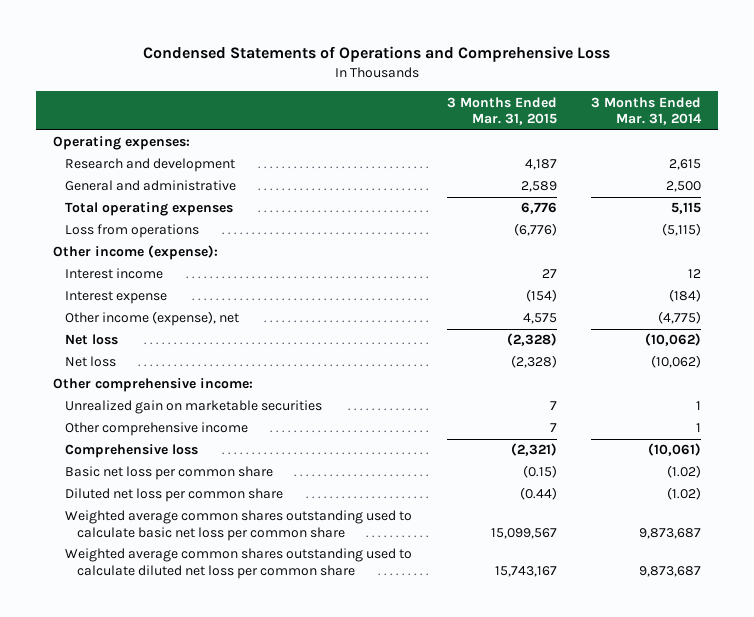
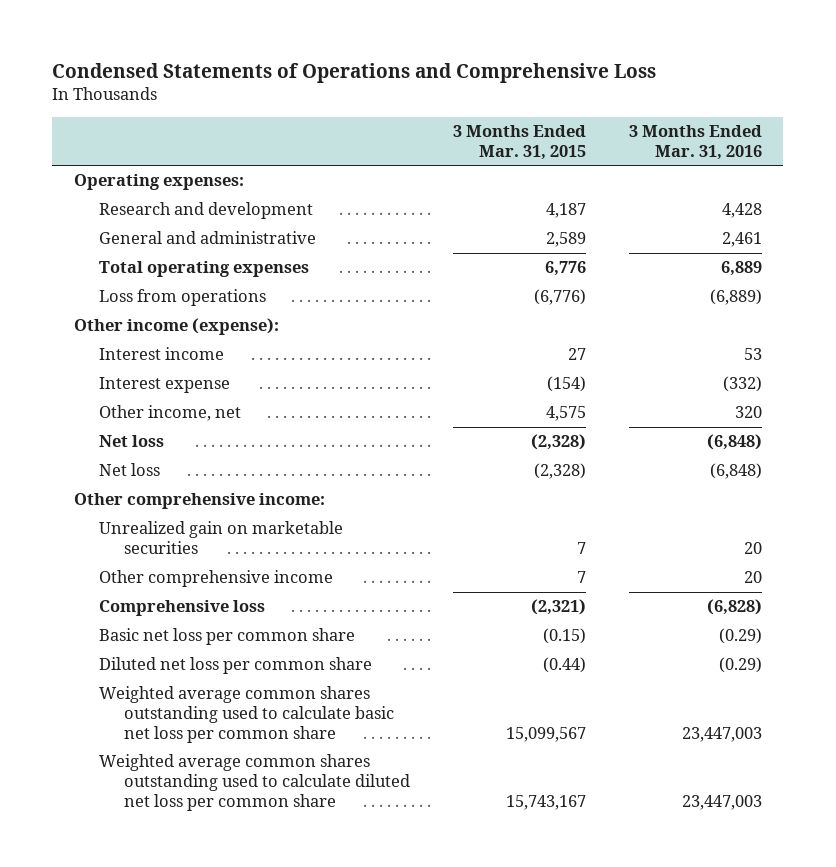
[591,96,703,126] 3 Months Ended Mar. 31, 2014 -> none
none -> [628,124,762,160] 3 Months Ended Mar. 31, 2016
[65,311,240,327] Other income (expense), net -> [98,405,241,422] Other income, net

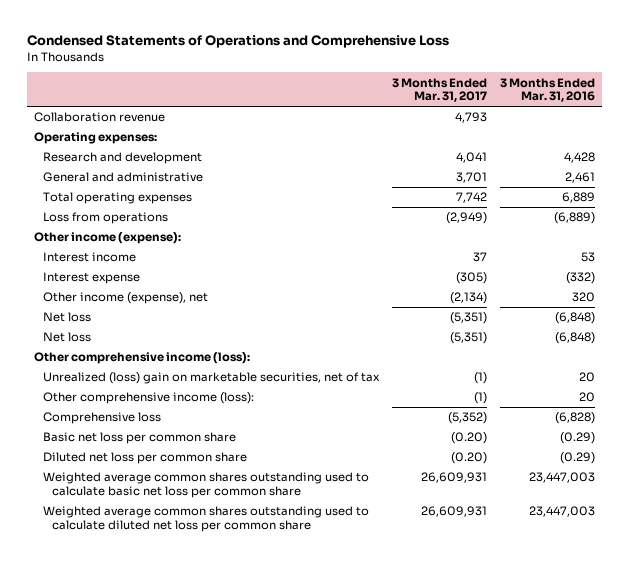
[452,124,586,160] 3 Months Ended Mar. 31, 2015 -> none
none -> [392,77,488,103] 3 Months Ended Mar. 31, 2017
none -> [33,112,165,123] Collaboration revenue
[98,405,241,422] Other income, net -> [43,292,209,305] Other income (expense), net
[73,493,325,510] Other comprehensive income: -> [33,352,250,365] Other comprehensive income (loss):
[98,521,343,555] Unrealized gain on marketable securities -> [43,372,381,385] Unrealized (loss) gain on marketable securities, net of tax
[98,570,333,588] Other comprehensive income -> [43,392,255,405] Other comprehensive income (loss):

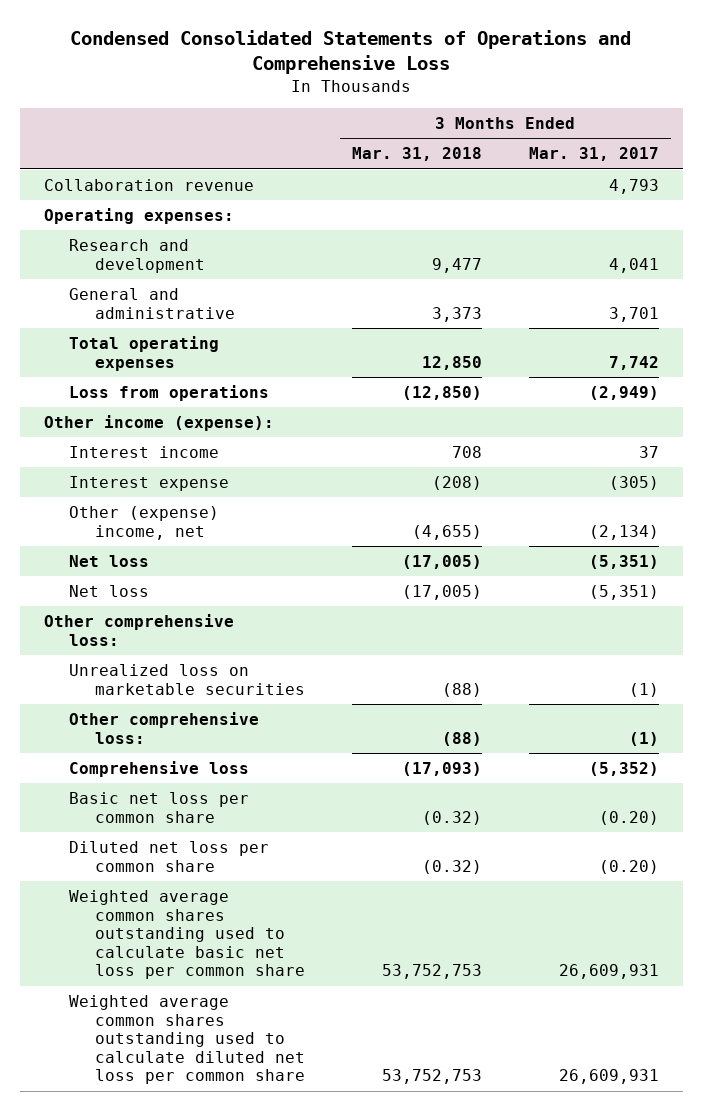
[27,35,450,49] Condensed Statements of Operations and Comprehensive Loss -> [70,30,632,75] Condensed Consolidated Statements of Operations and Comprehensive Loss
[500,77,596,103] 3 Months Ended Mar. 31, 2016 -> none
none -> [351,147,482,162] Mar. 31, 2018
[43,292,209,305] Other income (expense), net -> [69,506,220,540] Other (expense) income, net
[33,352,250,365] Other comprehensive income (loss): -> [43,614,234,646] Other comprehensive loss:
[43,372,381,385] Unrealized (loss) gain on marketable securities, net of tax -> [69,664,305,695] Unrealized loss on marketable securities
[43,392,255,405] Other comprehensive income (loss): -> [69,712,260,744] Other comprehensive loss:

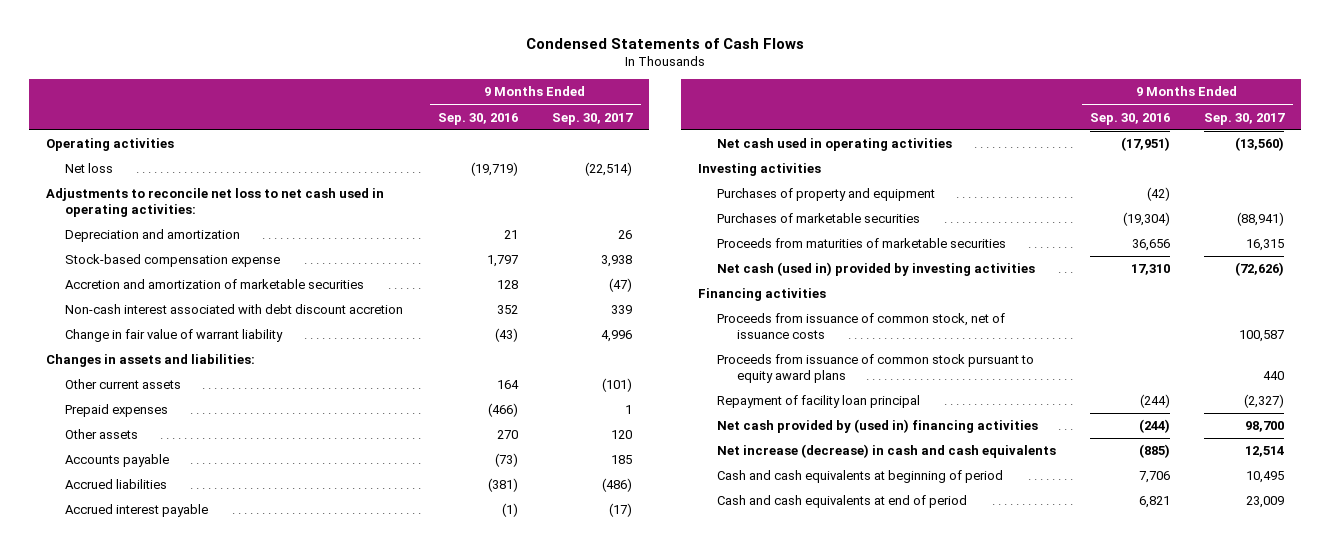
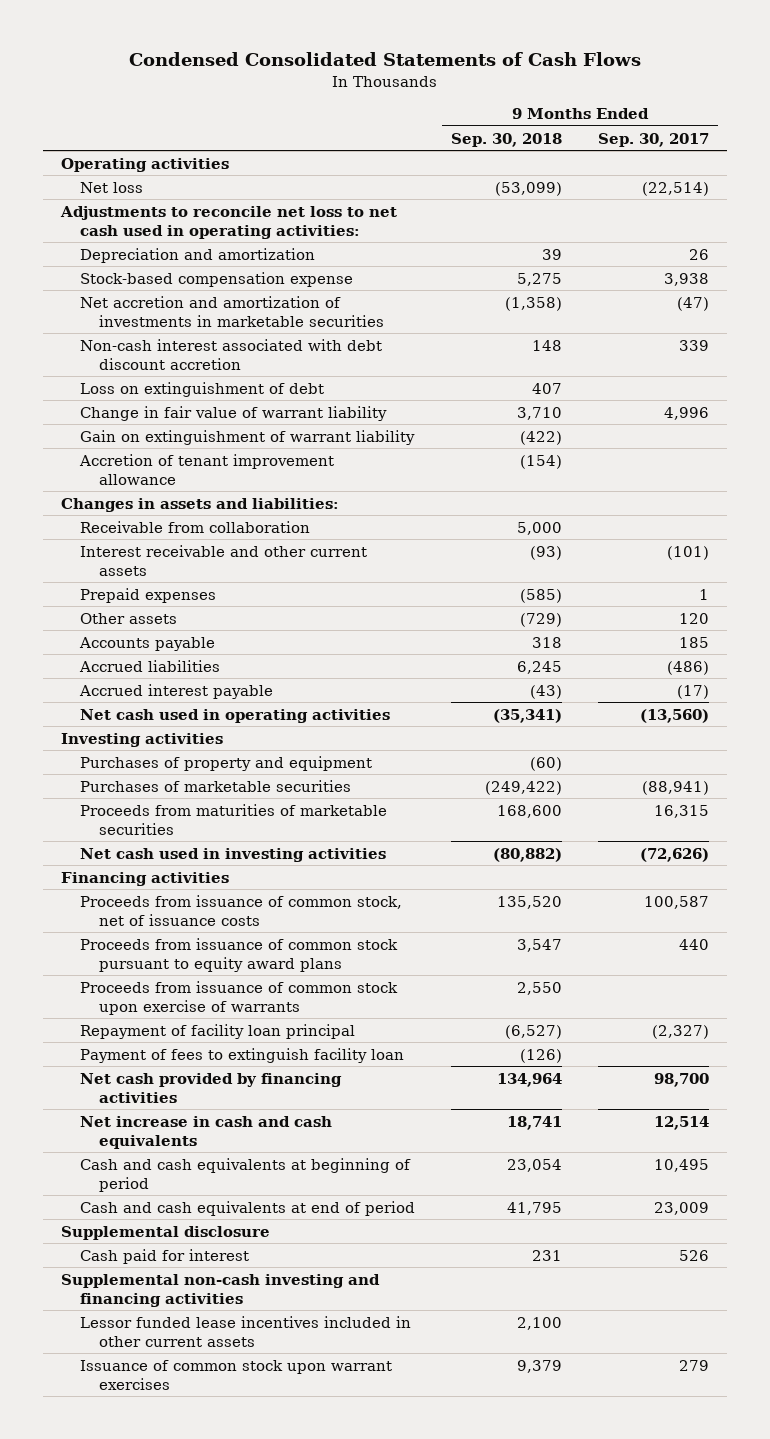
[526,38,805,50] Condensed Statements of Cash Flows -> [128,52,641,67] Condensed Consolidated Statements of Cash Flows
[438,112,519,125] Sep. 30, 2016 -> none
none -> [450,132,562,147] Sep. 30, 2018
[65,279,365,290] Accretion and amortization of marketable securities -> [79,295,384,327] Net accretion and amortization of investments in marketable securities
none -> [79,381,324,397] Loss on extinguishment of debt
none -> [79,429,415,445] Gain on extinguishment of warrant liability
none -> [78,453,334,485] Accretion of tenant improvement allowance
none -> [79,520,310,533] Receivable from collaboration
[65,379,182,390] Other current assets -> [79,544,367,576] Interest receivable and other current assets
[717,262,1036,277] Net cash (used in) provided by investing activities -> [79,847,386,862] Net cash used in investing activities
none -> [79,980,398,1015] Proceeds from issuance of common stock upon exercise of warrants
none -> [79,1047,404,1063] Payment of fees to extinguish facility loan
[717,419,1039,434] Net cash provided by (used in) financing activities -> [79,1072,342,1103] Net cash provided by financing activities
[717,444,1057,459] Net increase (decrease) in cash and cash equivalents -> [79,1115,332,1149] Net increase in cash and cash equivalents
none -> [60,1225,270,1240] Supplemental disclosure
none -> [79,1248,249,1264] Cash paid for interest
none -> [60,1273,380,1307] Supplemental non-cash investing and financing activities
none -> [79,1315,411,1347] Lessor funded lease incentives included in other current assets
none -> [79,1359,392,1390] Issuance of common stock upon warrant exercises

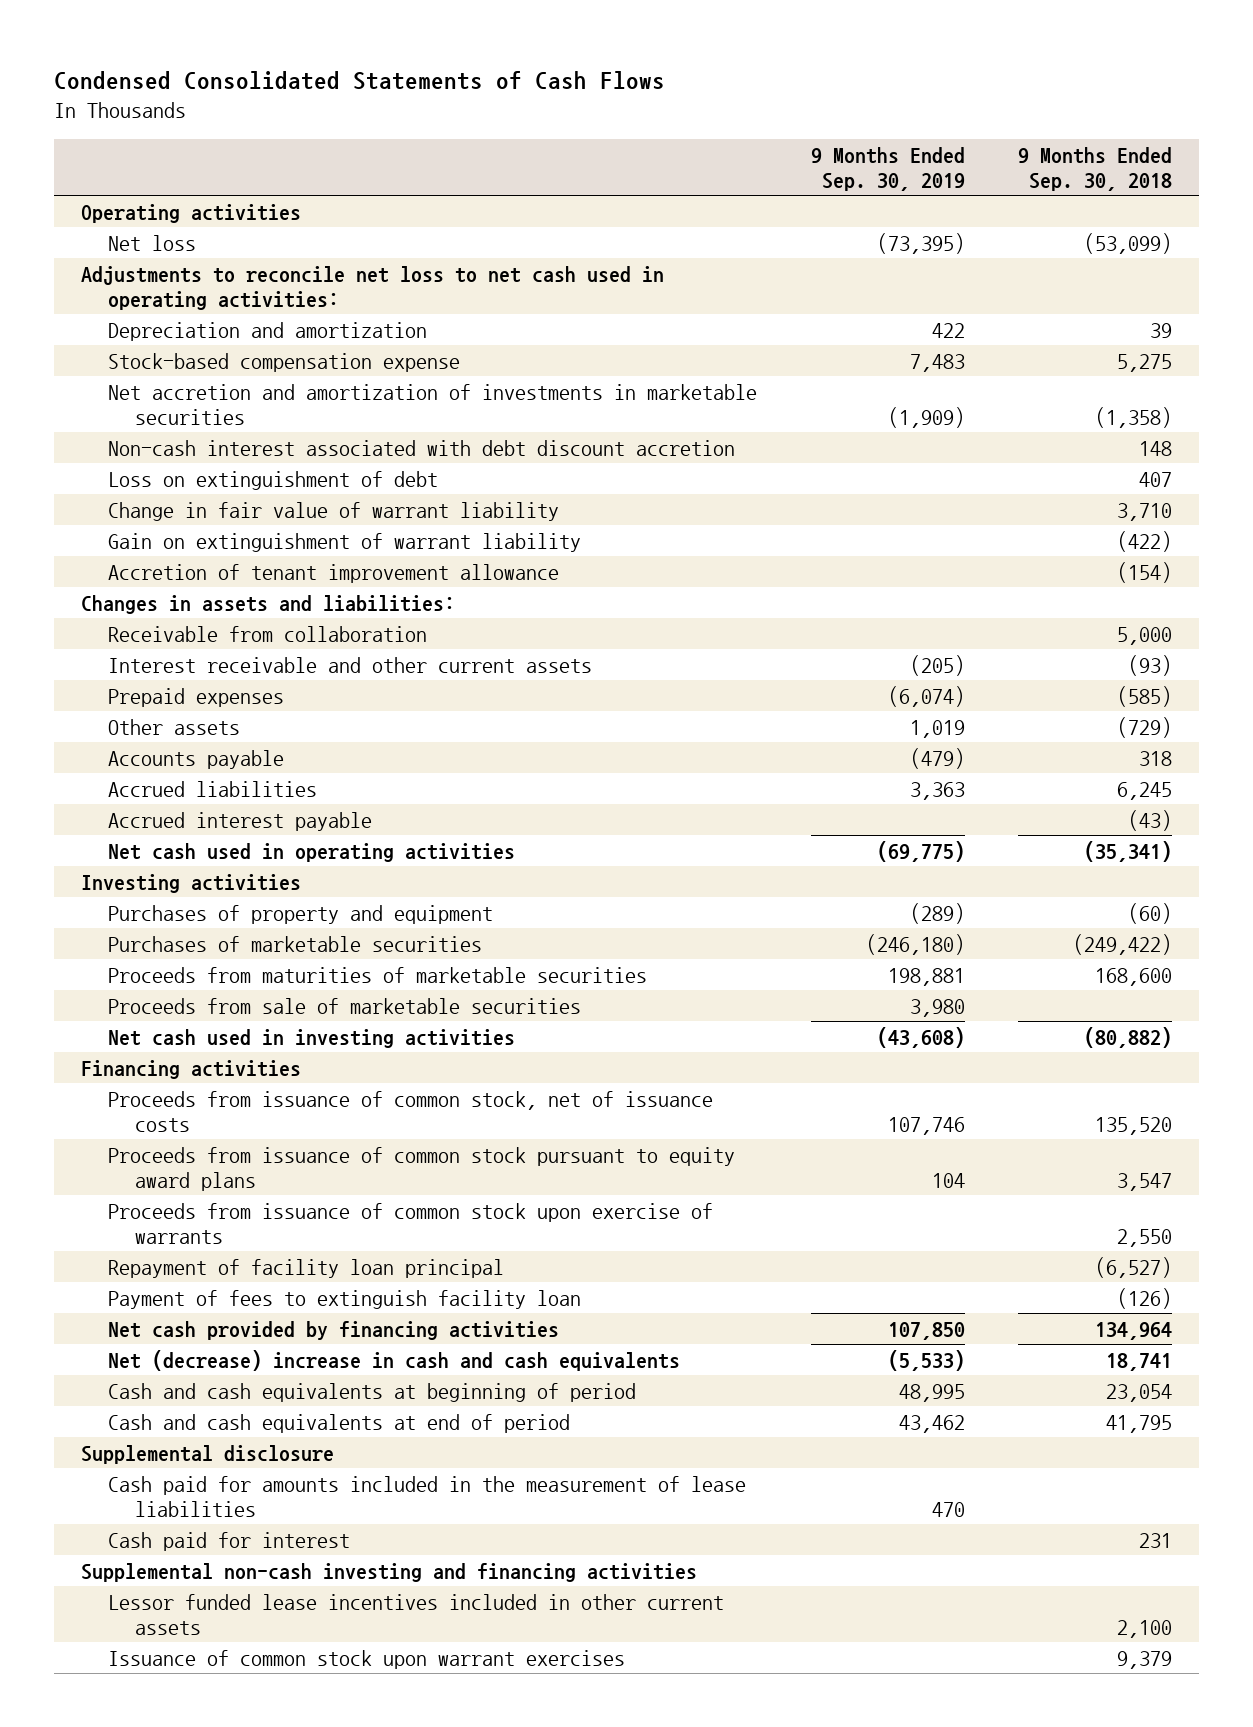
[597,132,709,147] Sep. 30, 2017 -> none
none -> [810,146,965,191] 9 Months Ended Sep. 30, 2019
none -> [107,997,581,1014] Proceeds from sale of marketable securities
[79,1115,332,1149] Net increase in cash and cash equivalents -> [107,1349,680,1371] Net (decrease) increase in cash and cash equivalents
none -> [107,1475,746,1517] Cash paid for amounts included in the measurement of lease liabilities

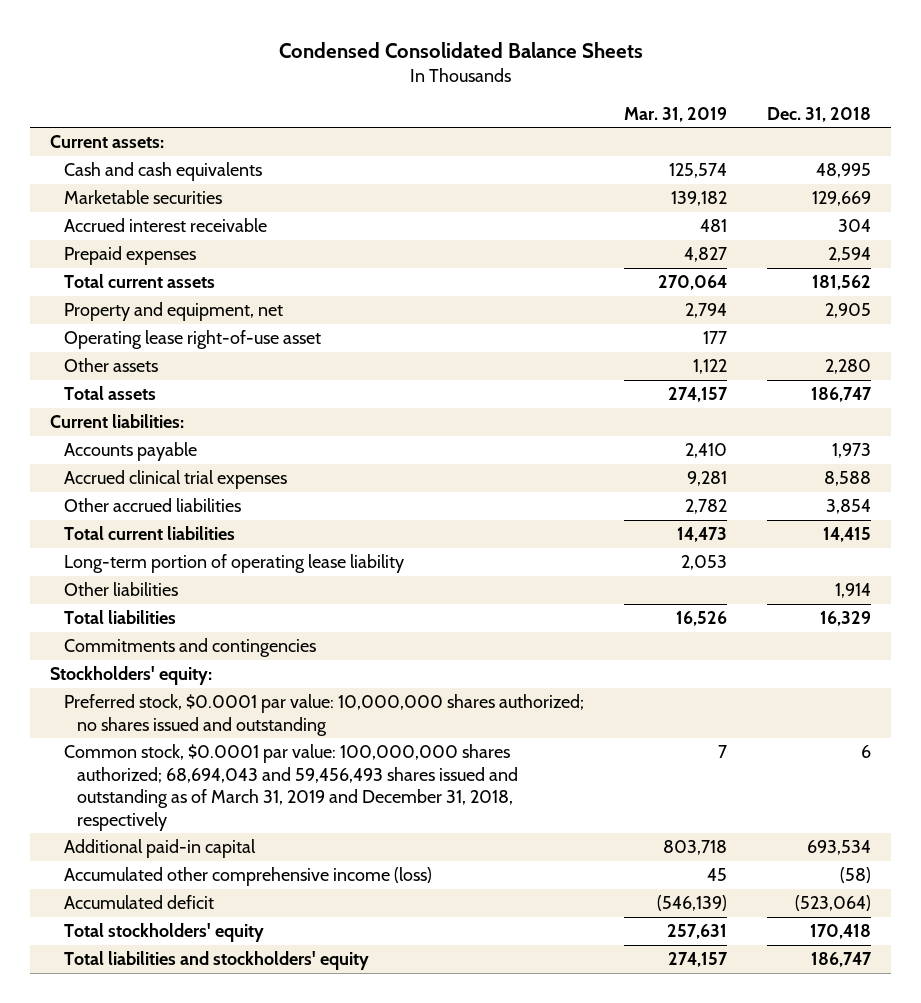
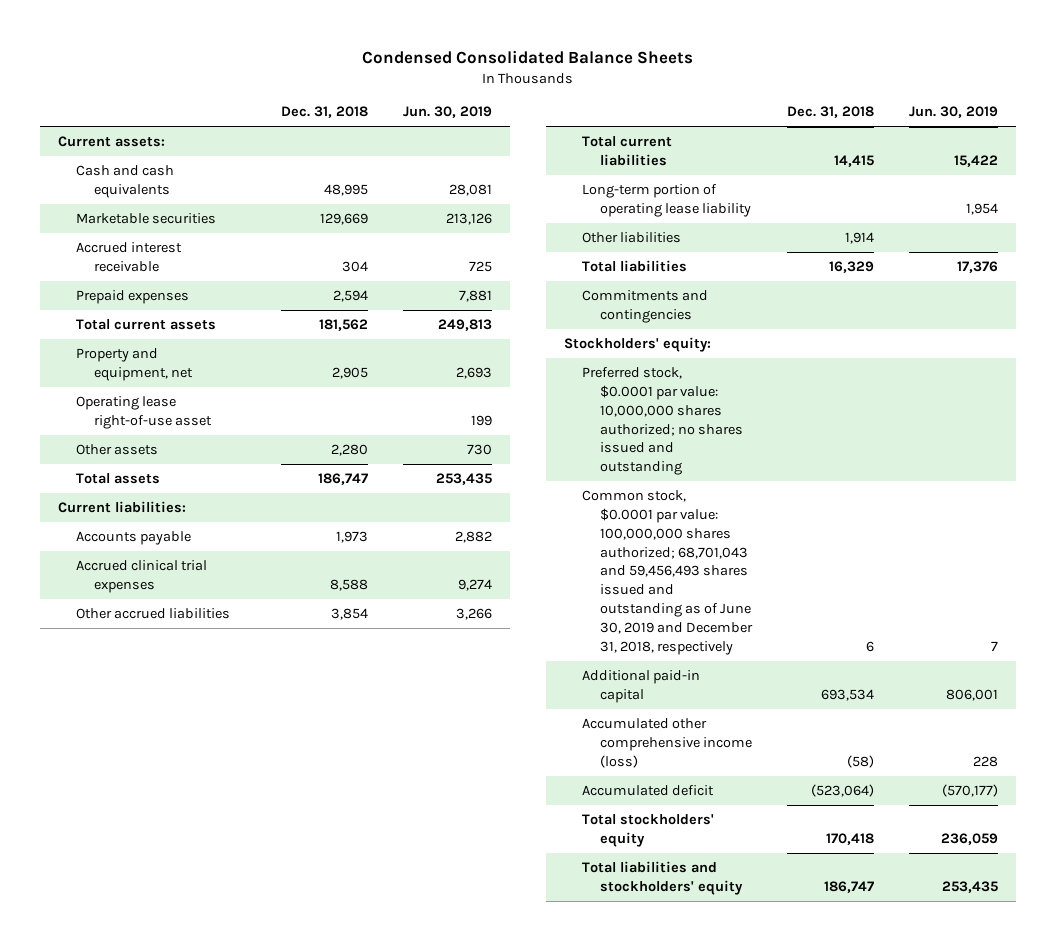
[623,106,727,122] Mar. 31, 2019 -> none
none -> [403,106,493,119] Jun. 30, 2019
[63,744,519,831] Common stock, $0.0001 par value: 100,000,000 shares authorized; 68,694,043 and 59,456,493 shares issued and outstanding as of March 31, 2019 and December 31, 2018, respectively -> [581,490,754,655] Common stock, $0.0001 par value: 100,000,000 shares authorized; 68,701,043 and 59,456,493 shares issued and outstanding as of June 30, 2019 and December 31, 2018, respectively

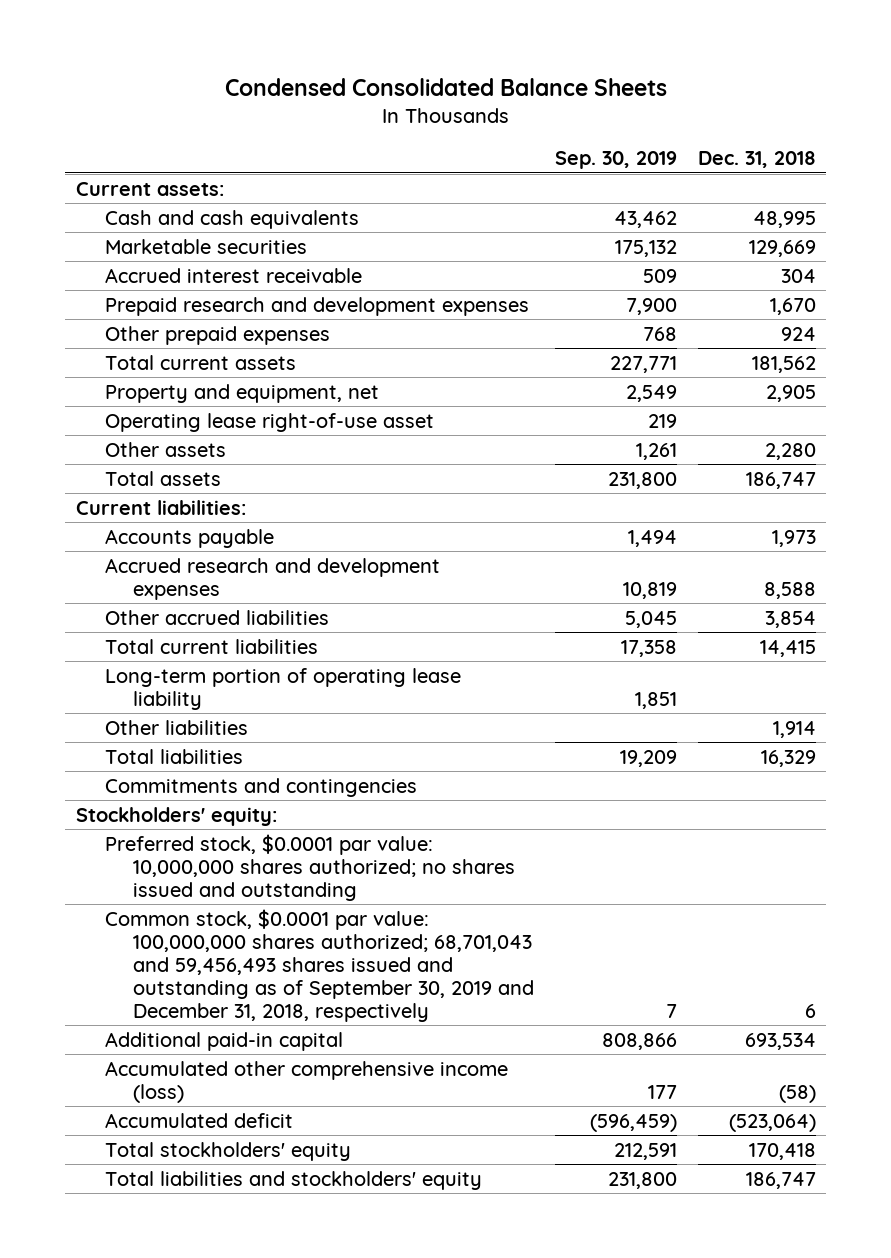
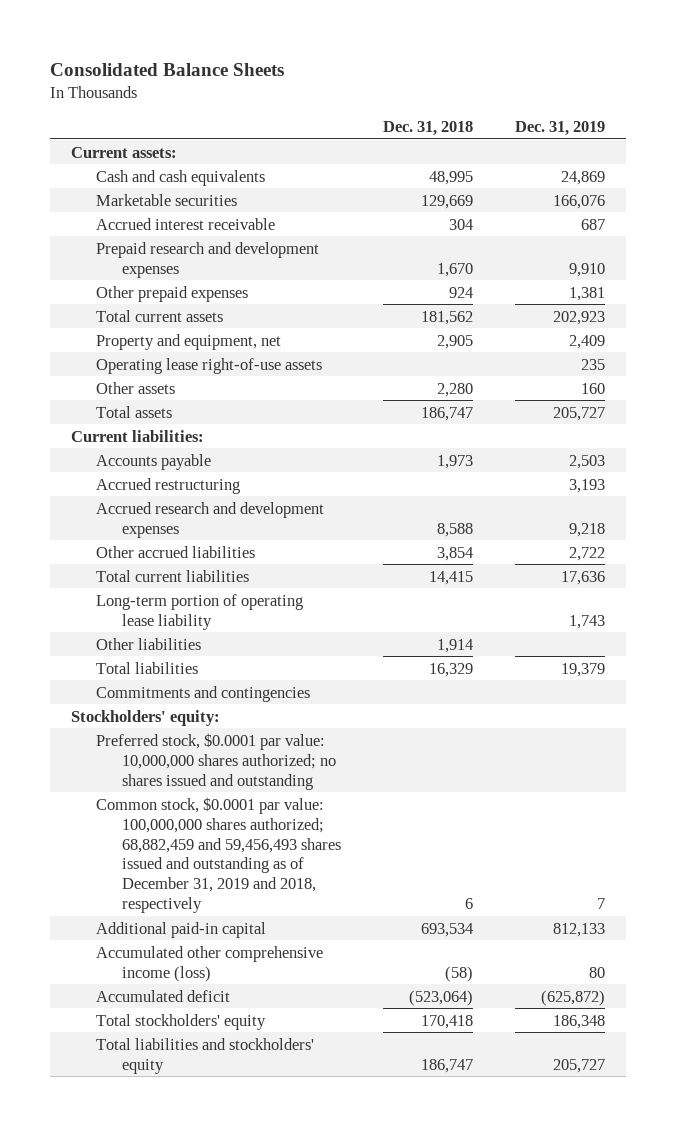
[224,78,667,97] Condensed Consolidated Balance Sheets -> [50,62,285,76] Consolidated Balance Sheets
[554,151,677,170] Sep. 30, 2019 -> none
none -> [514,120,605,136] Dec. 31, 2019
[104,412,434,432] Operating lease right-of-use asset -> [96,357,323,374] Operating lease right-of-use assets
none -> [96,477,241,494] Accrued restructuring
[104,908,535,1022] Common stock, $0.0001 par value: 100,000,000 shares authorized; 68,701,043 and 59,456,493 shares issued and outstanding as of September 30, 2019 and December 31, 2018, respectively -> [96,796,341,914] Common stock, $0.0001 par value: 100,000,000 shares authorized; 68,882,459 and 59,456,493 shares issued and outstanding as of December 31, 2019 and 2018, respectively

